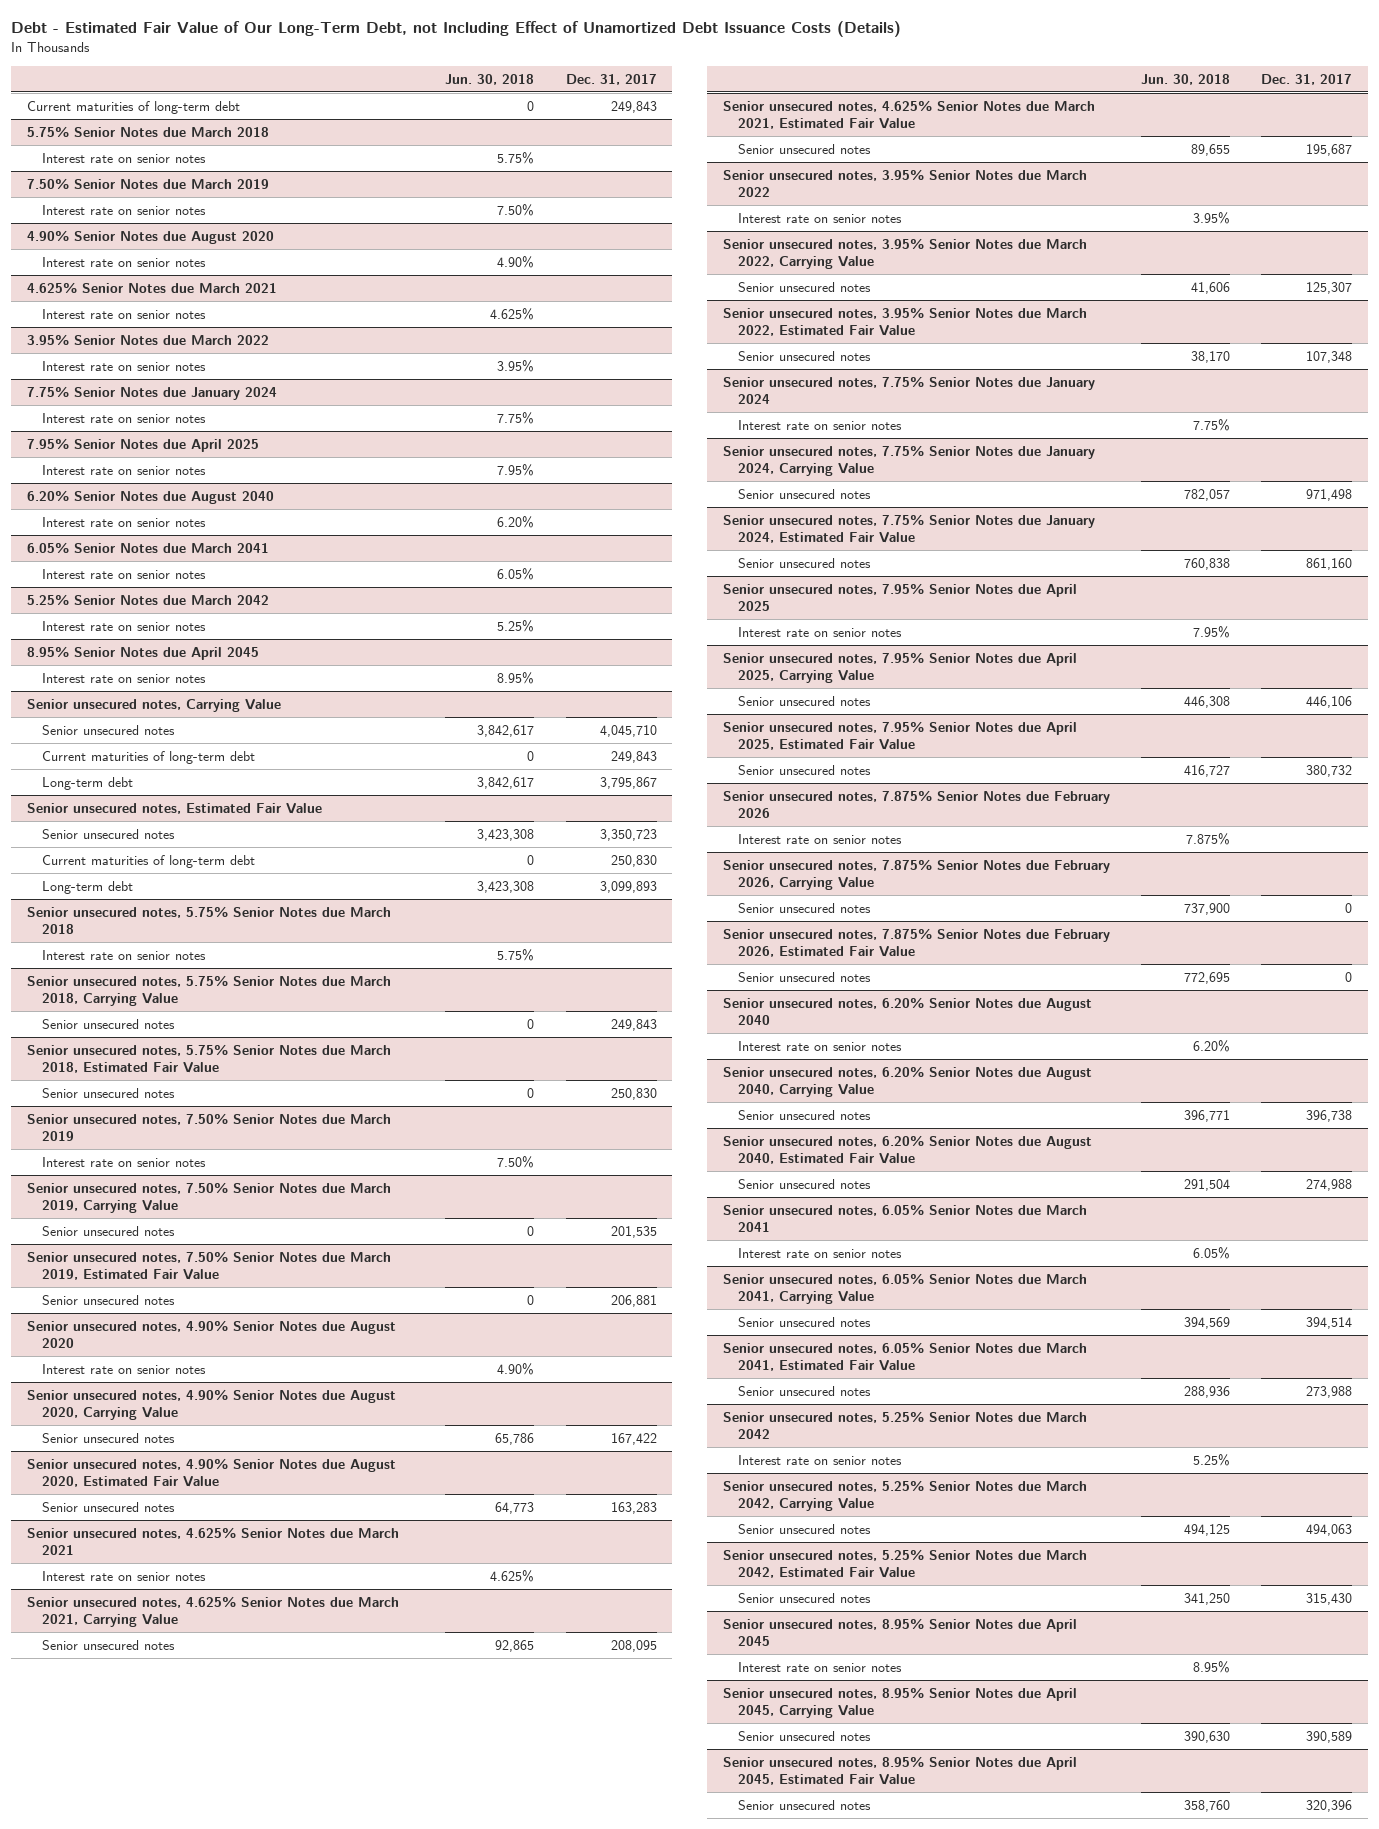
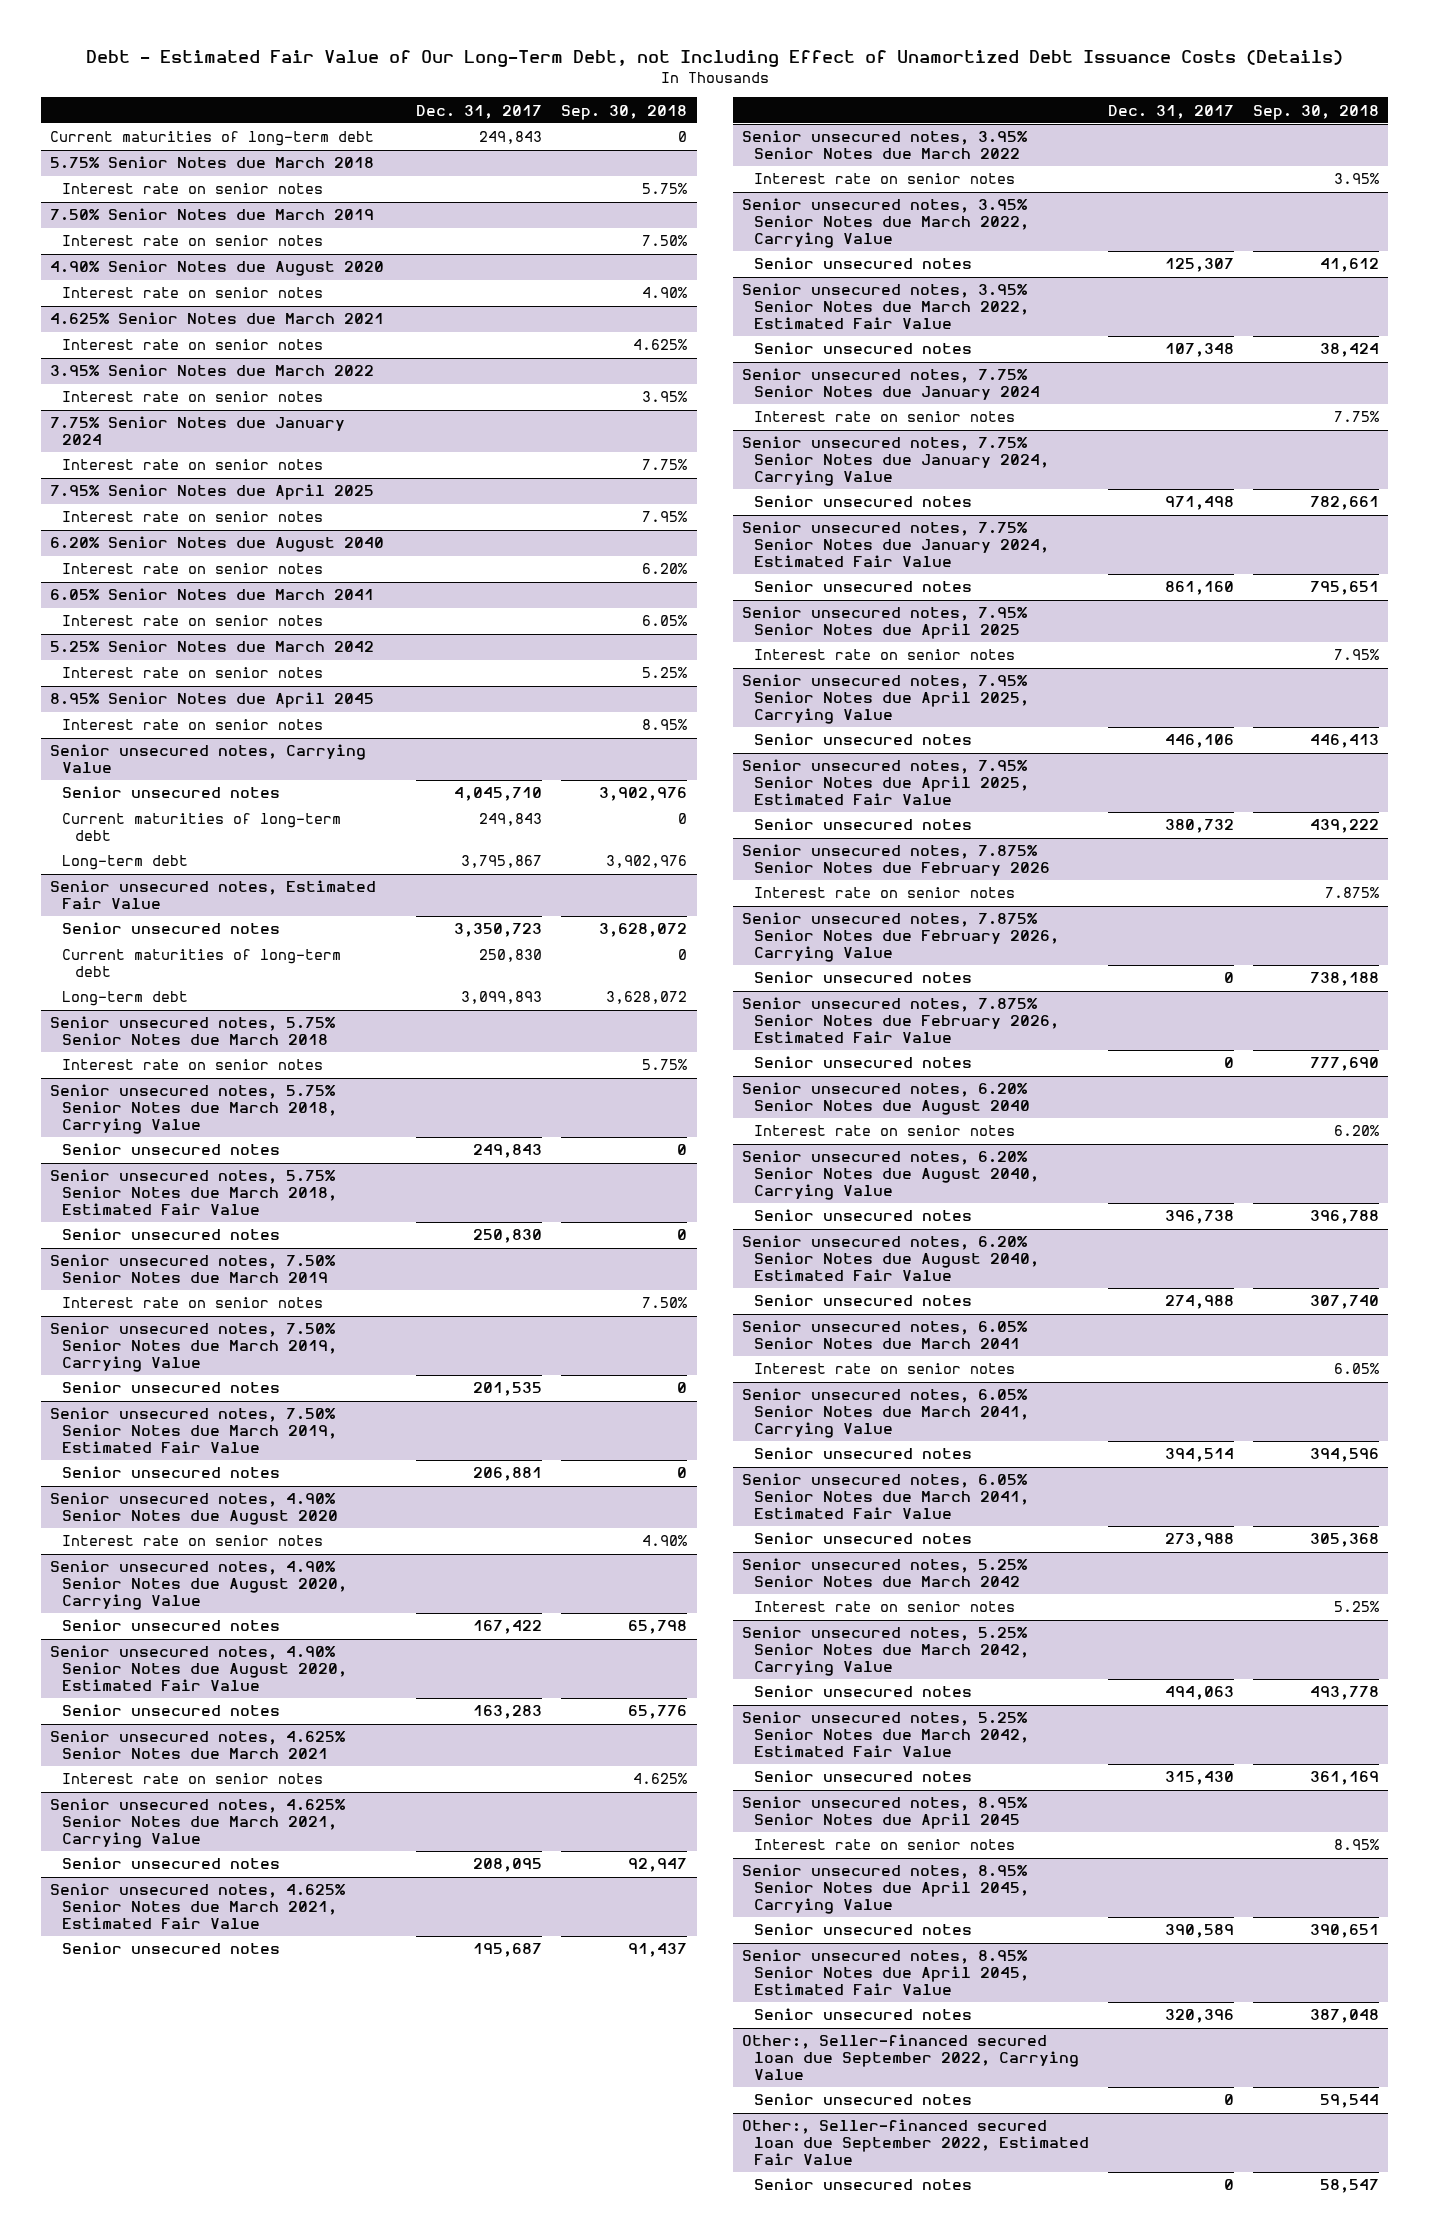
[445,73,535,85] Jun. 30, 2018 -> none
none -> [561,104,688,120] Sep. 30, 2018
none -> [742,2034,1080,2081] Other:, Seller-financed secured loan due September 2022, Carrying Value
none -> [754,2093,973,2106] Senior unsecured notes
none -> [742,2119,1090,2166] Other:, Seller-financed secured loan due September 2022, Estimated Fair Value
none -> [754,2178,973,2191] Senior unsecured notes

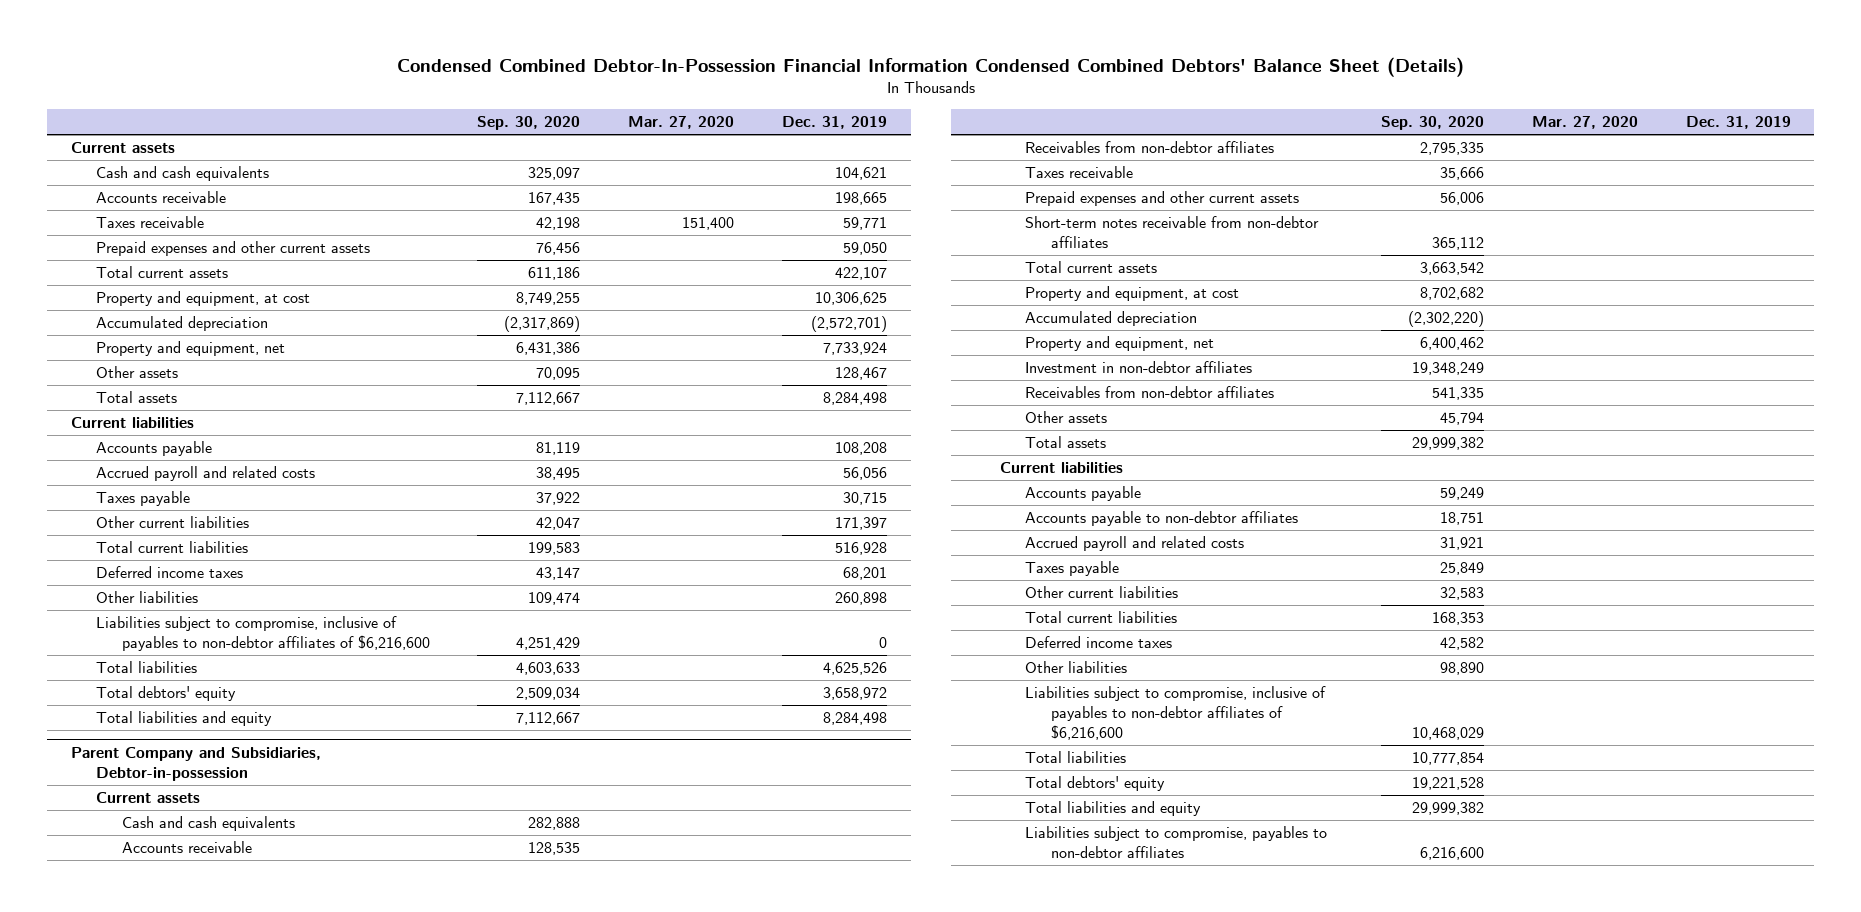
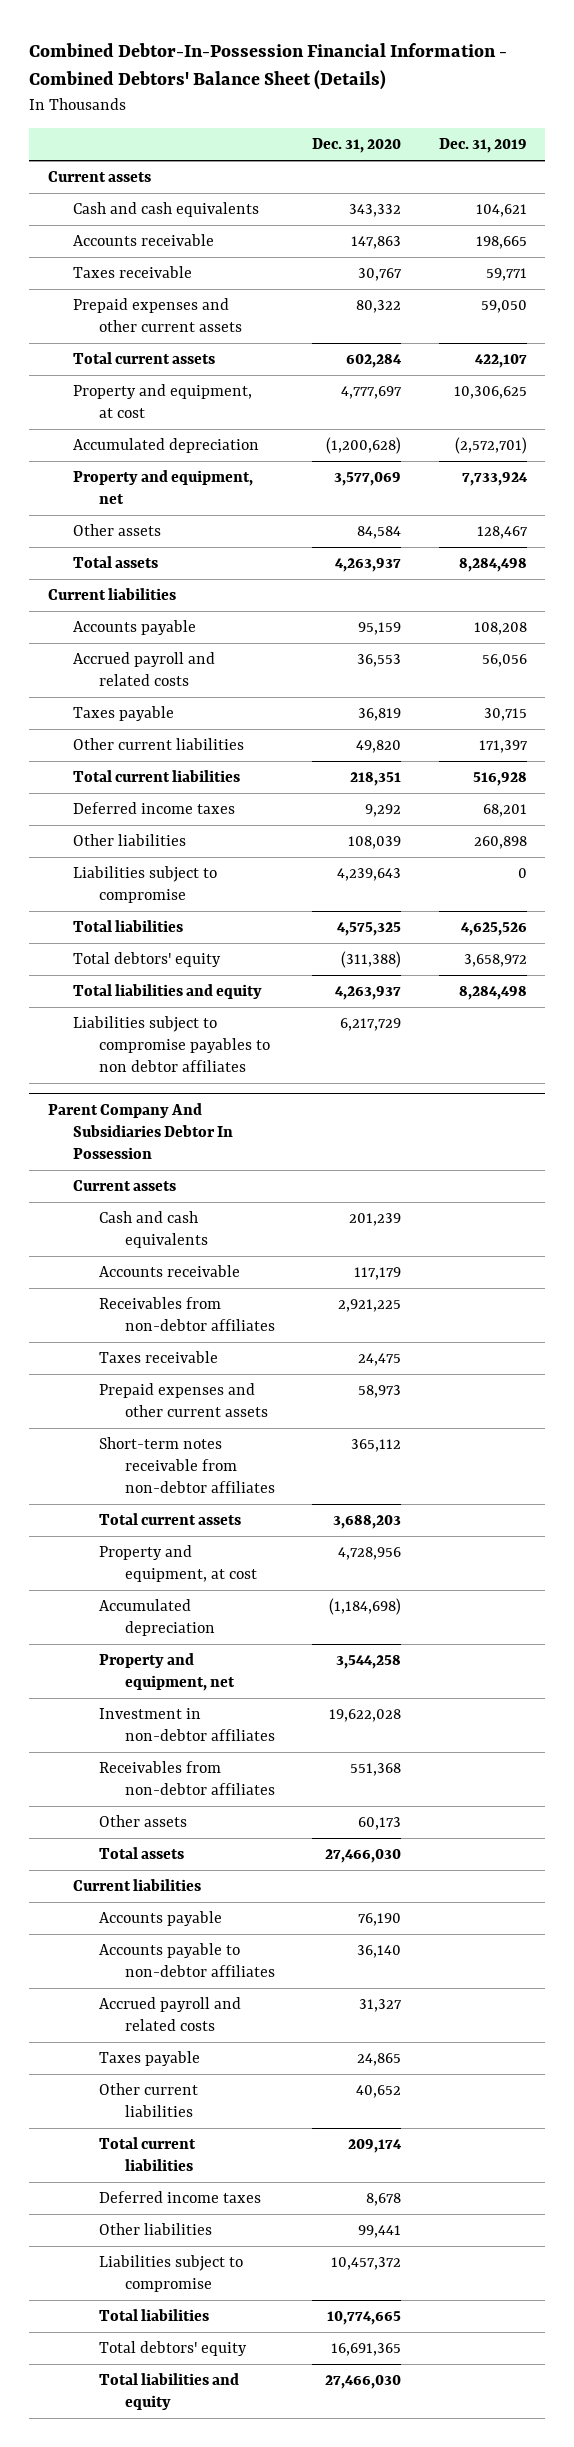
[396,56,1464,77] Condensed Combined Debtor-In-Possession Financial Information Condensed Combined Debtors' Balance Sheet (Details) -> [28,42,507,91] Combined Debtor-In-Possession Financial Information - Combined Debtors' Balance Sheet (Details)
[477,116,581,131] Sep. 30, 2020 -> none
[627,116,734,130] Mar. 27, 2020 -> none
none -> [312,138,402,154] Dec. 31, 2020
[96,616,430,651] Liabilities subject to compromise, inclusive of payables to non-debtor affiliates of $6,216,600 -> [73,866,218,904] Liabilities subject to compromise
none -> [73,1016,270,1072] Liabilities subject to compromise payables to non debtor affiliates
[70,747,321,781] Parent Company and Subsidiaries, Debtor-in-possession -> [47,1103,234,1159] Parent Company And Subsidiaries Debtor In Possession
[1025,686,1327,740] Liabilities subject to compromise, inclusive of payables to non-debtor affiliates of $6,216,600 -> [98,2255,243,2293] Liabilities subject to compromise
[1025,826,1328,858] Liabilities subject to compromise, payables to non-debtor affiliates -> none

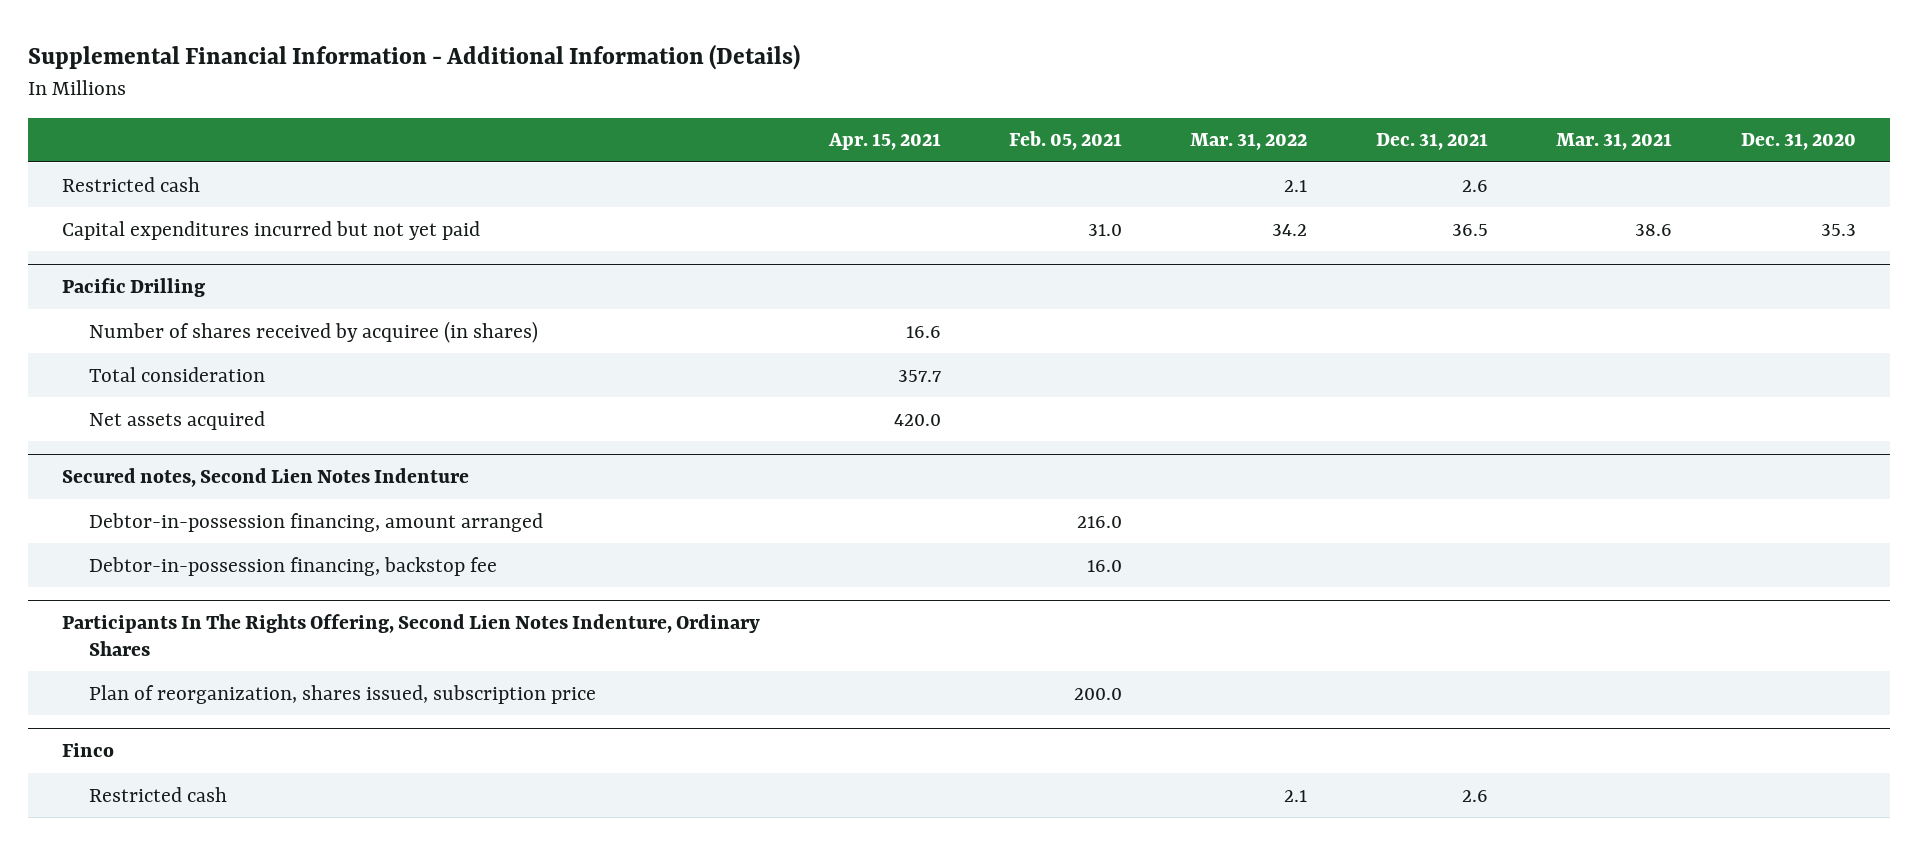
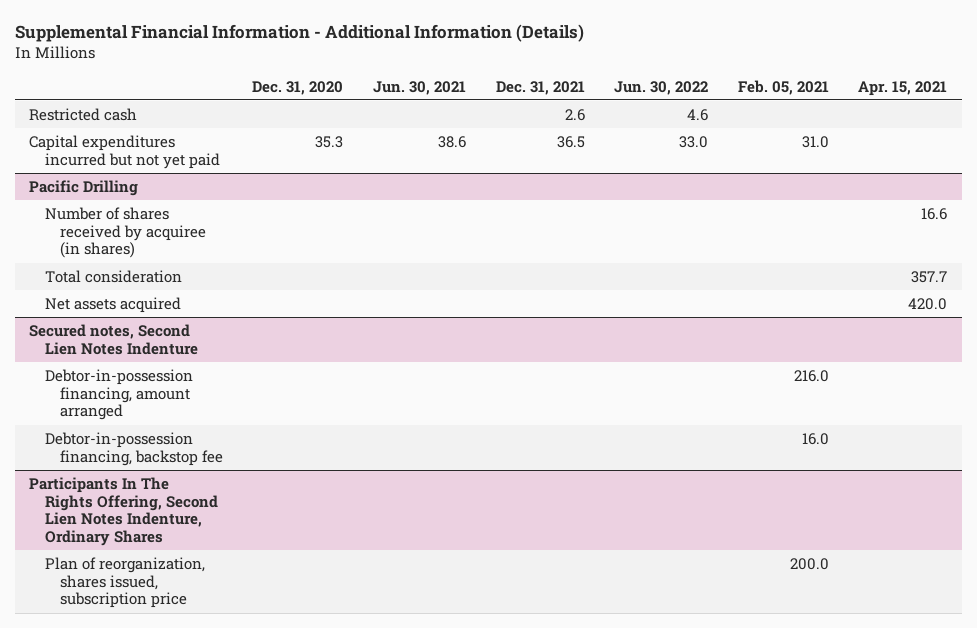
[1190,133,1308,151] Mar. 31, 2022 -> none
[1556,133,1673,151] Mar. 31, 2021 -> none
none -> [373,80,467,95] Jun. 30, 2021
none -> [614,80,709,95] Jun. 30, 2022
[62,743,115,758] Finco -> none
[89,786,228,802] Restricted cash -> none

